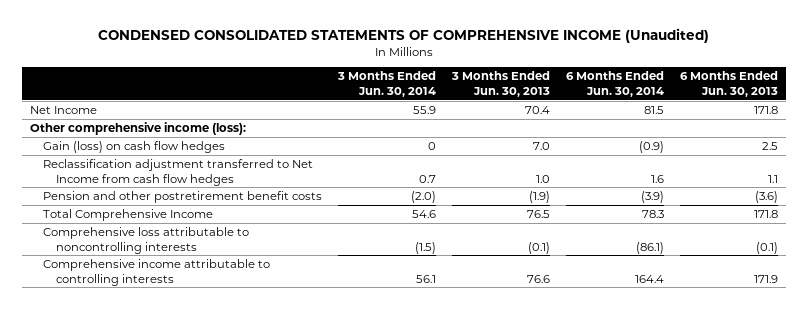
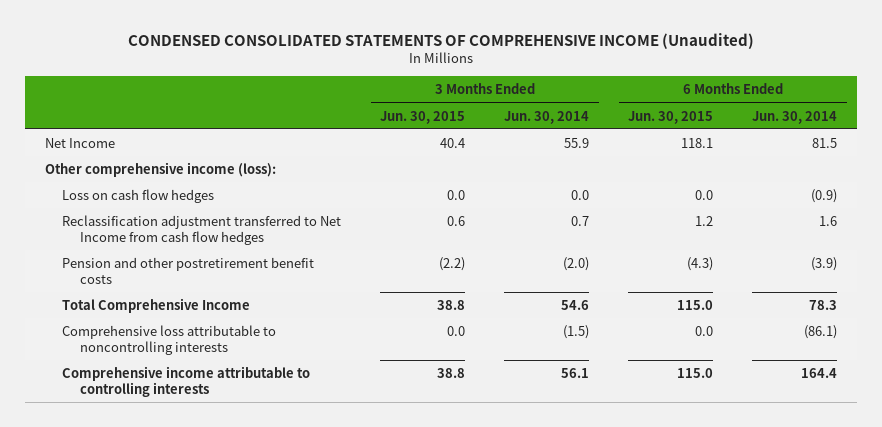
[451,71,551,97] 3 Months Ended Jun. 30, 2013 -> none
[679,71,778,97] 6 Months Ended Jun. 30, 2013 -> none
none -> [380,110,466,124] Jun. 30, 2015
none -> [628,110,714,124] Jun. 30, 2015
[43,140,226,153] Gain (loss) on cash flow hedges -> [62,188,215,203] Loss on cash flow hedges
[428,141,437,150] 0 -> [571,189,590,200] 0.0

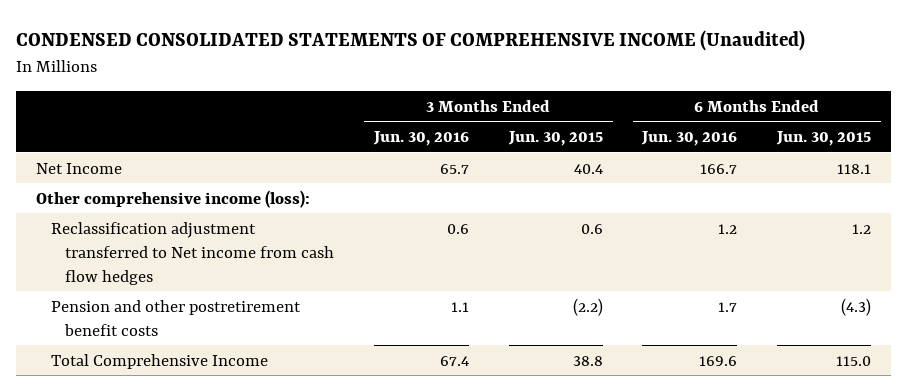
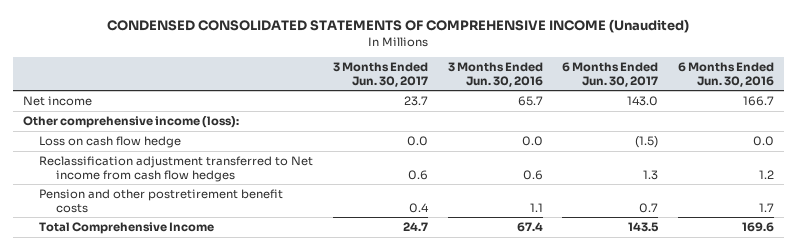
[507,131,603,147] Jun. 30, 2015 -> none
[776,131,872,147] Jun. 30, 2015 -> none
none -> [332,61,428,87] 3 Months Ended Jun. 30, 2017
none -> [562,61,659,87] 6 Months Ended Jun. 30, 2017
[36,162,123,174] Net Income -> [22,95,92,106] Net income
none -> [39,135,182,148] Loss on cash flow hedge

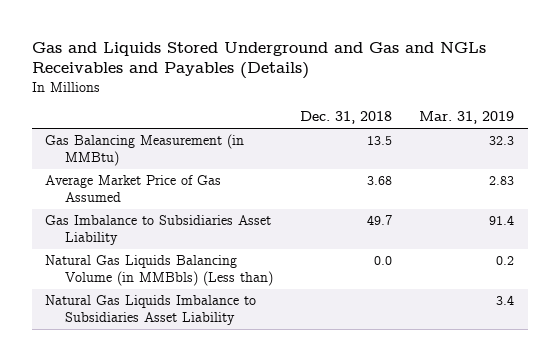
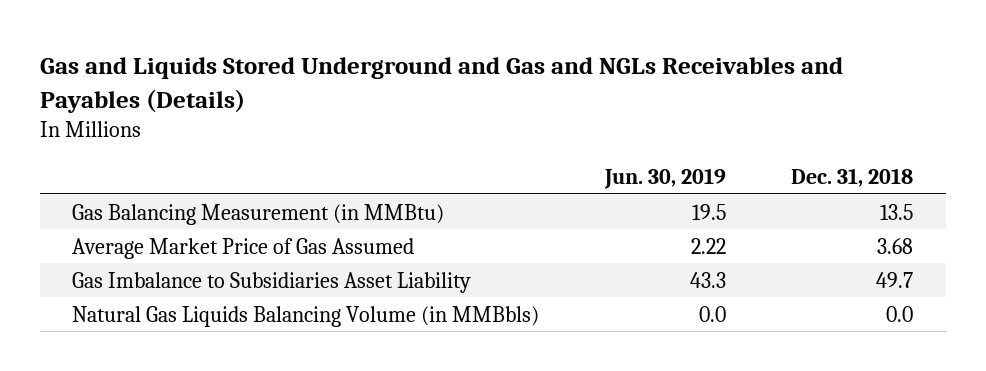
[419,111,515,125] Mar. 31, 2019 -> none
none -> [603,167,726,189] Jun. 30, 2019
[45,295,257,325] Natural Gas Liquids Imbalance to Subsidiaries Asset Liability -> none
[45,255,274,286] Natural Gas Liquids Balancing Volume (in MMBbls) (Less than) -> [72,305,540,327] Natural Gas Liquids Balancing Volume (in MMBbls)

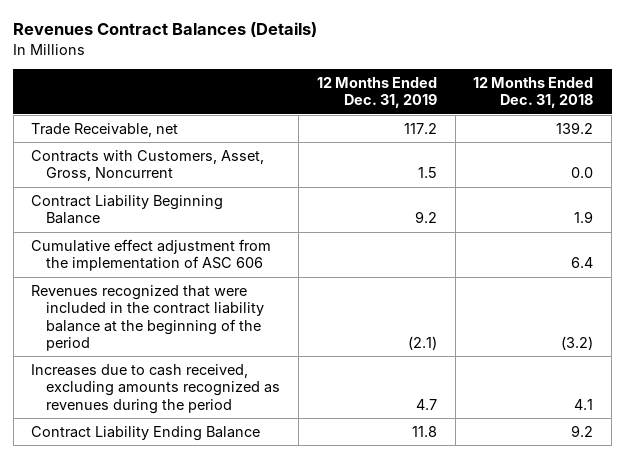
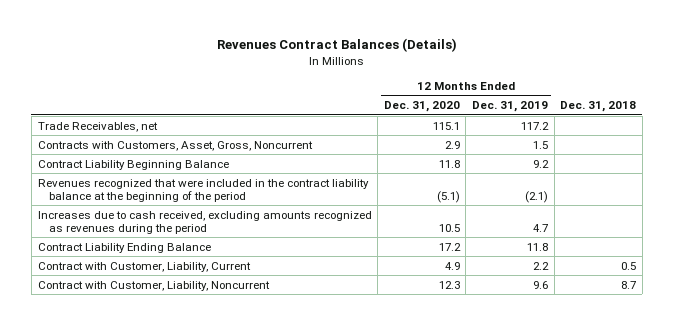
[473,77,594,109] 12 Months Ended Dec. 31, 2018 -> none
none -> [383,100,460,112] Dec. 31, 2020
none -> [560,100,637,112] Dec. 31, 2018
[31,122,179,137] Trade Receivable, net -> [37,121,158,132] Trade Receivables, net
[31,238,272,272] Cumulative effect adjustment from the implementation of ASC 606 -> none
none -> [37,261,251,272] Contract with Customer, Liability, Current
none -> [37,280,270,291] Contract with Customer, Liability, Noncurrent

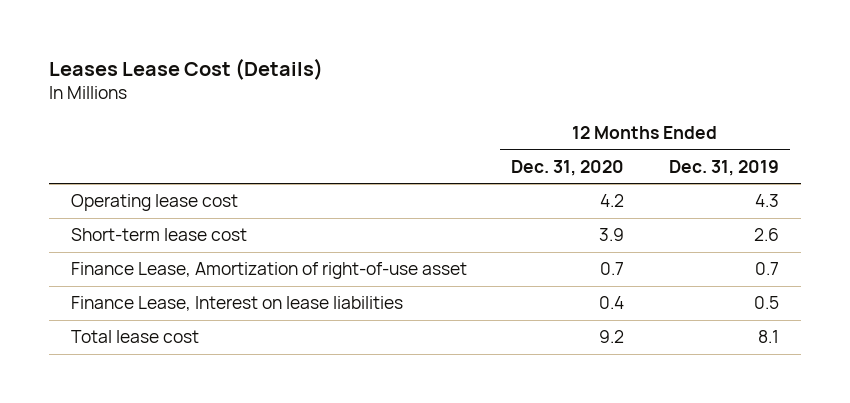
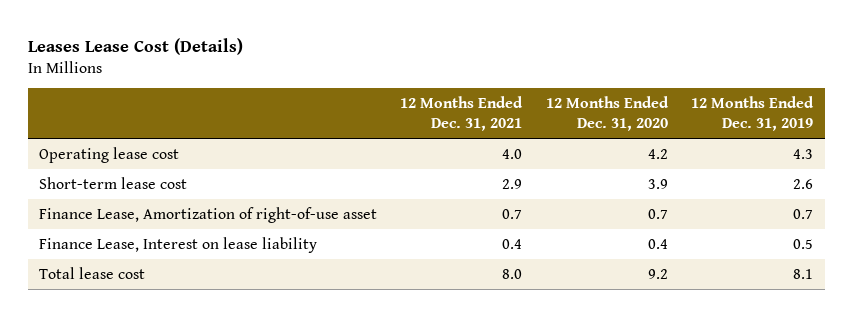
none -> [400,95,524,132] 12 Months Ended Dec. 31, 2021
[70,296,403,312] Finance Lease, Interest on lease liabilities -> [39,236,318,253] Finance Lease, Interest on lease liability

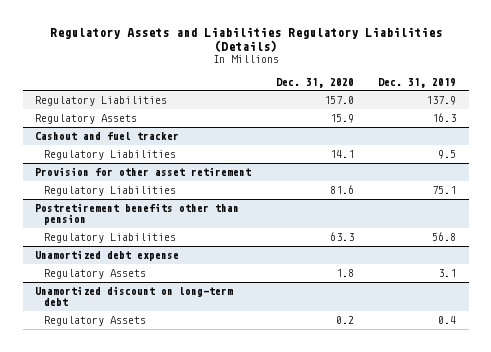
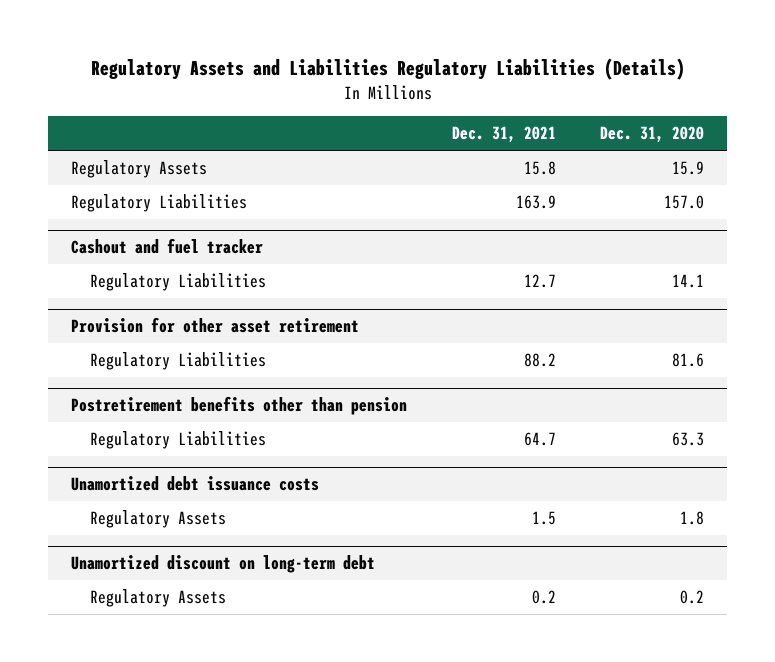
[378,77,457,88] Dec. 31, 2019 -> none
none -> [451,126,556,144] Dec. 31, 2021
[35,96,168,107] Regulatory Liabilities -> [70,194,247,213] Regulatory Liabilities
[35,250,180,262] Unamortized debt expense -> [70,476,319,492] Unamortized debt issuance costs

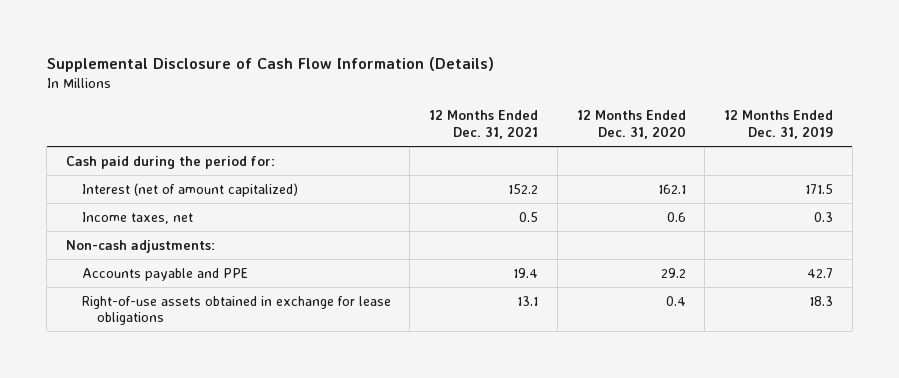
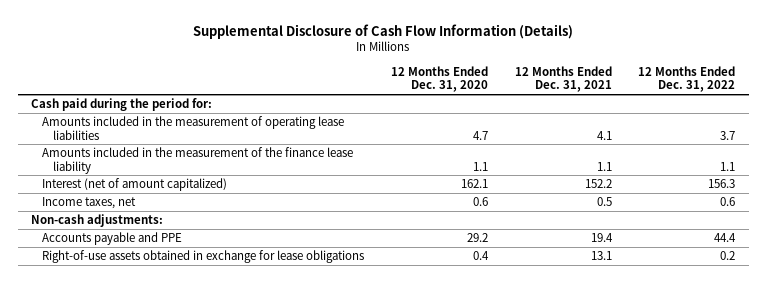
[723,110,833,139] 12 Months Ended Dec. 31, 2019 -> none
none -> [638,65,736,93] 12 Months Ended Dec. 31, 2022
none -> [42,116,345,140] Amounts included in the measurement of operating lease liabilities
none -> [42,147,354,174] Amounts included in the measurement of the finance lease liability

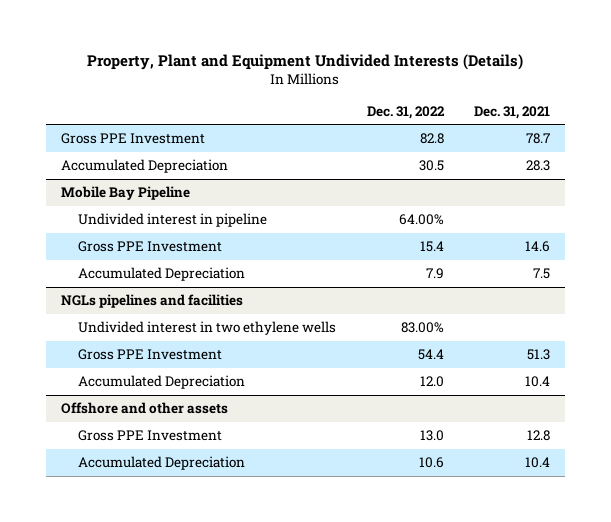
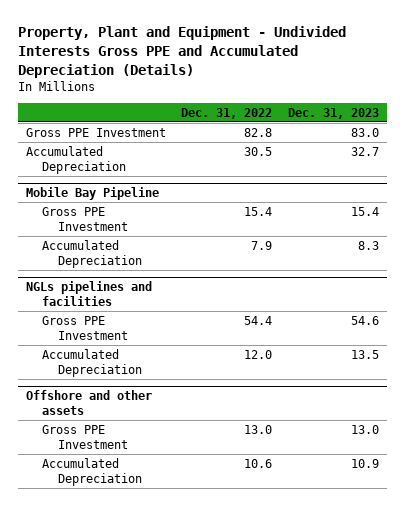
[87,54,524,71] Property, Plant and Equipment Undivided Interests (Details) -> [17,25,346,78] Property, Plant and Equipment - Undivided Interests Gross PPE and Accumulated Depreciation (Details)
[473,105,550,119] Dec. 31, 2021 -> none
none -> [287,108,379,120] Dec. 31, 2023
[78,213,268,228] Undivided interest in pipeline -> none
[78,321,337,336] Undivided interest in two ethylene wells -> none

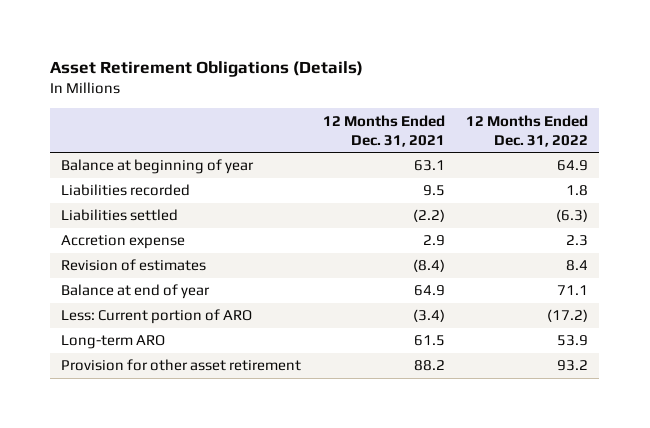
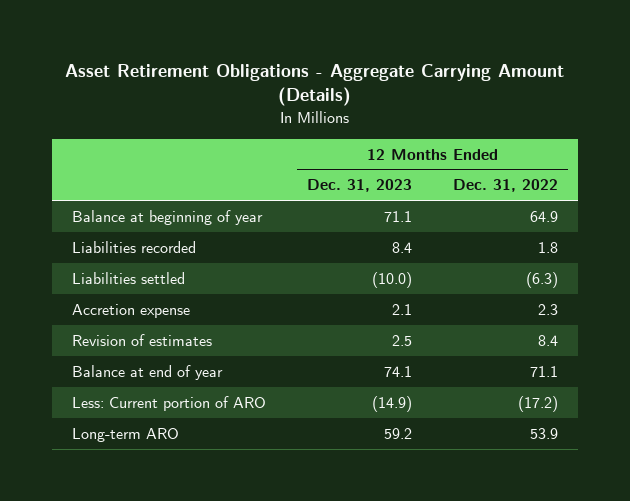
[50,61,364,78] Asset Retirement Obligations (Details) -> [65,63,565,107] Asset Retirement Obligations - Aggregate Carrying Amount (Details)
[322,114,445,147] 12 Months Ended Dec. 31, 2021 -> none
none -> [307,179,413,193] Dec. 31, 2023
[61,359,302,372] Provision for other asset retirement -> none

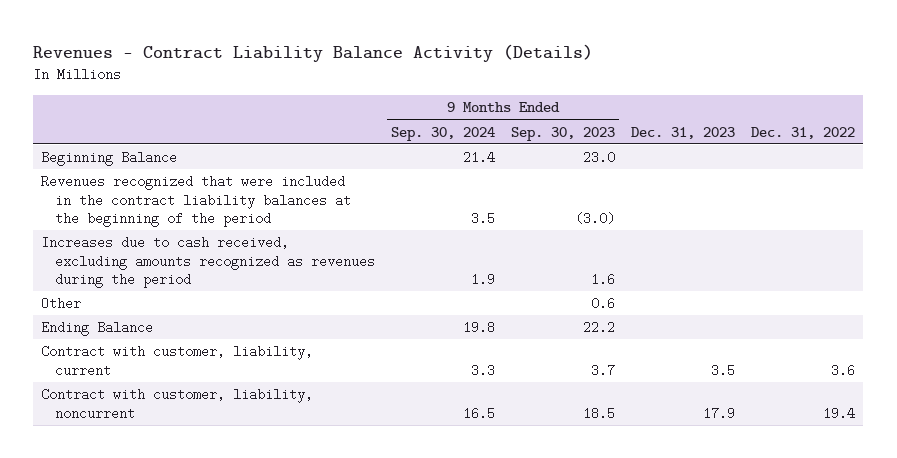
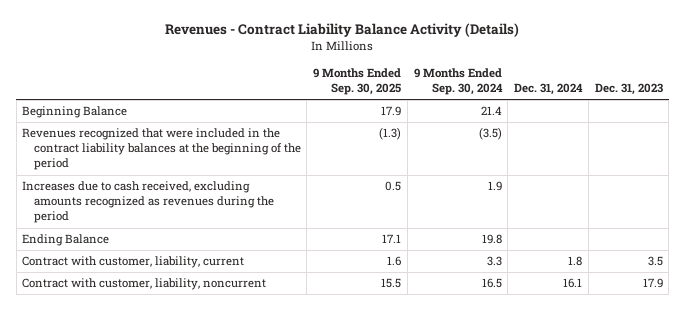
[511,126,616,141] Sep. 30, 2023 -> none
[751,126,856,139] Dec. 31, 2022 -> none
none -> [313,68,402,96] 9 Months Ended Sep. 30, 2025
none -> [514,83,584,96] Dec. 31, 2024
[471,212,496,226] 3.5 -> [478,127,502,141] (3.5)
[41,296,82,310] Other -> none

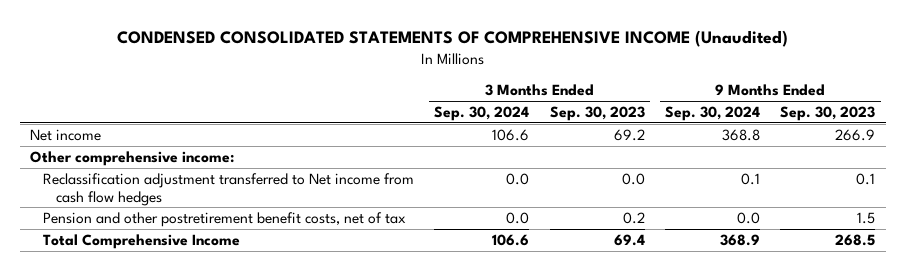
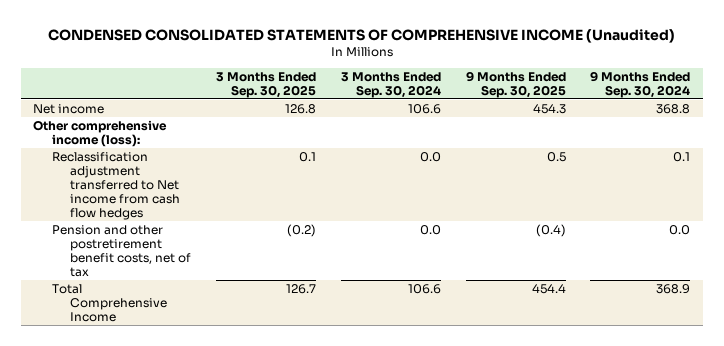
[549,105,645,121] Sep. 30, 2023 -> none
[780,105,876,121] Sep. 30, 2023 -> none
none -> [216,71,317,98] 3 Months Ended Sep. 30, 2025
none -> [465,70,566,98] 9 Months Ended Sep. 30, 2025
[29,150,234,166] Other comprehensive income: -> [33,119,168,148] Other comprehensive income (loss):

